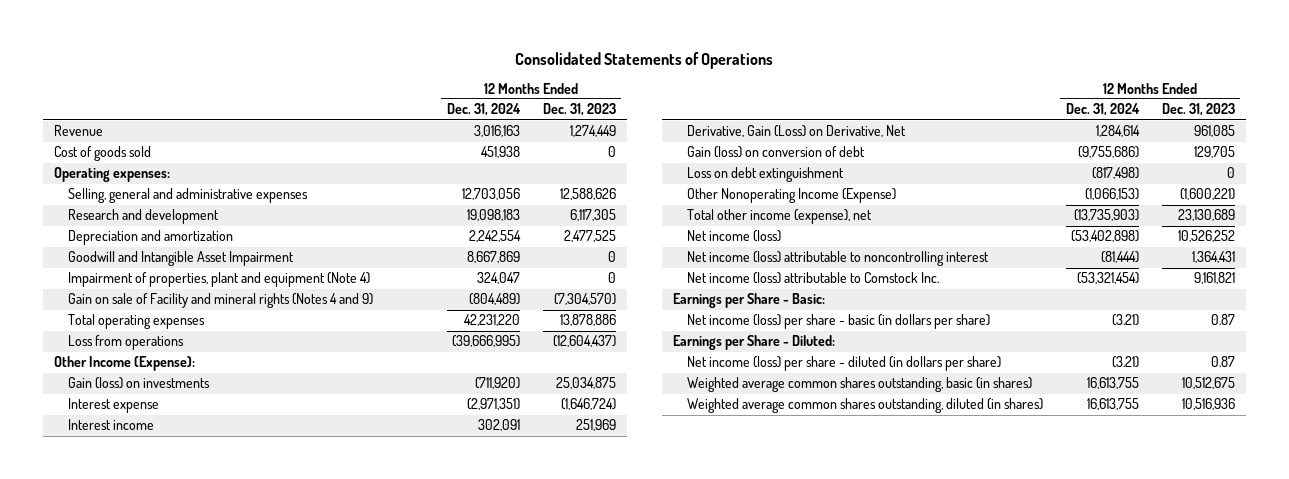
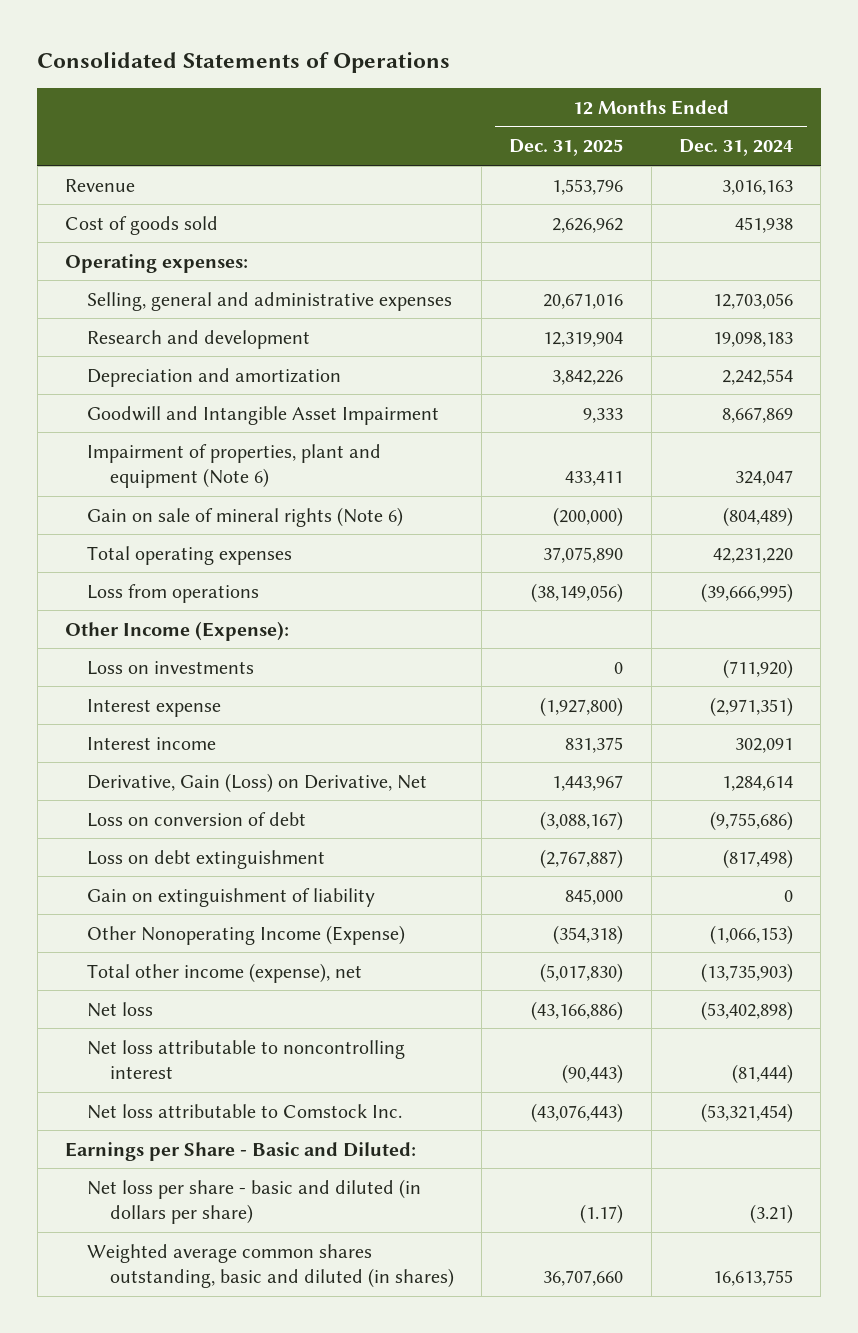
[542,103,616,117] Dec. 31, 2023 -> none
none -> [509,139,624,157] Dec. 31, 2025
[67,272,370,288] Impairment of properties, plant and equipment (Note 4) -> [87,443,382,489] Impairment of properties, plant and equipment (Note 6)
[67,293,373,309] Gain on sale of Facility and mineral rights (Notes 4 and 9) -> [87,506,404,527] Gain on sale of mineral rights (Note 6)
[67,377,210,390] Gain (loss) on investments -> [87,660,255,675] Loss on investments
[686,146,865,159] Gain (loss) on conversion of debt -> [87,811,307,827] Loss on conversion of debt
none -> [87,887,376,907] Gain on extinguishment of liability
[673,335,836,351] Earnings per Share - Diluted: -> none
[686,356,1001,372] Net income (loss) per share - diluted (in dollars per share) -> none
[686,398,1043,414] Weighted average common shares outstanding, diluted (in shares) -> none
[686,230,781,243] Net income (loss) -> [87,1001,154,1017] Net loss
[686,251,989,267] Net income (loss) attributable to noncontrolling interest -> [87,1039,406,1080] Net loss attributable to noncontrolling interest
[686,272,939,285] Net income (loss) attributable to Comstock Inc. -> [87,1103,403,1119] Net loss attributable to Comstock Inc.
[673,293,826,309] Earnings per Share - Basic: -> [65,1141,417,1161] Earnings per Share - Basic and Diluted:
[686,314,990,330] Net income (loss) per share - basic (in dollars per share) -> [87,1178,422,1225] Net loss per share - basic and diluted (in dollars per share)
[686,377,1032,393] Weighted average common shares outstanding, basic (in shares) -> [87,1243,454,1289] Weighted average common shares outstanding, basic and diluted (in shares)

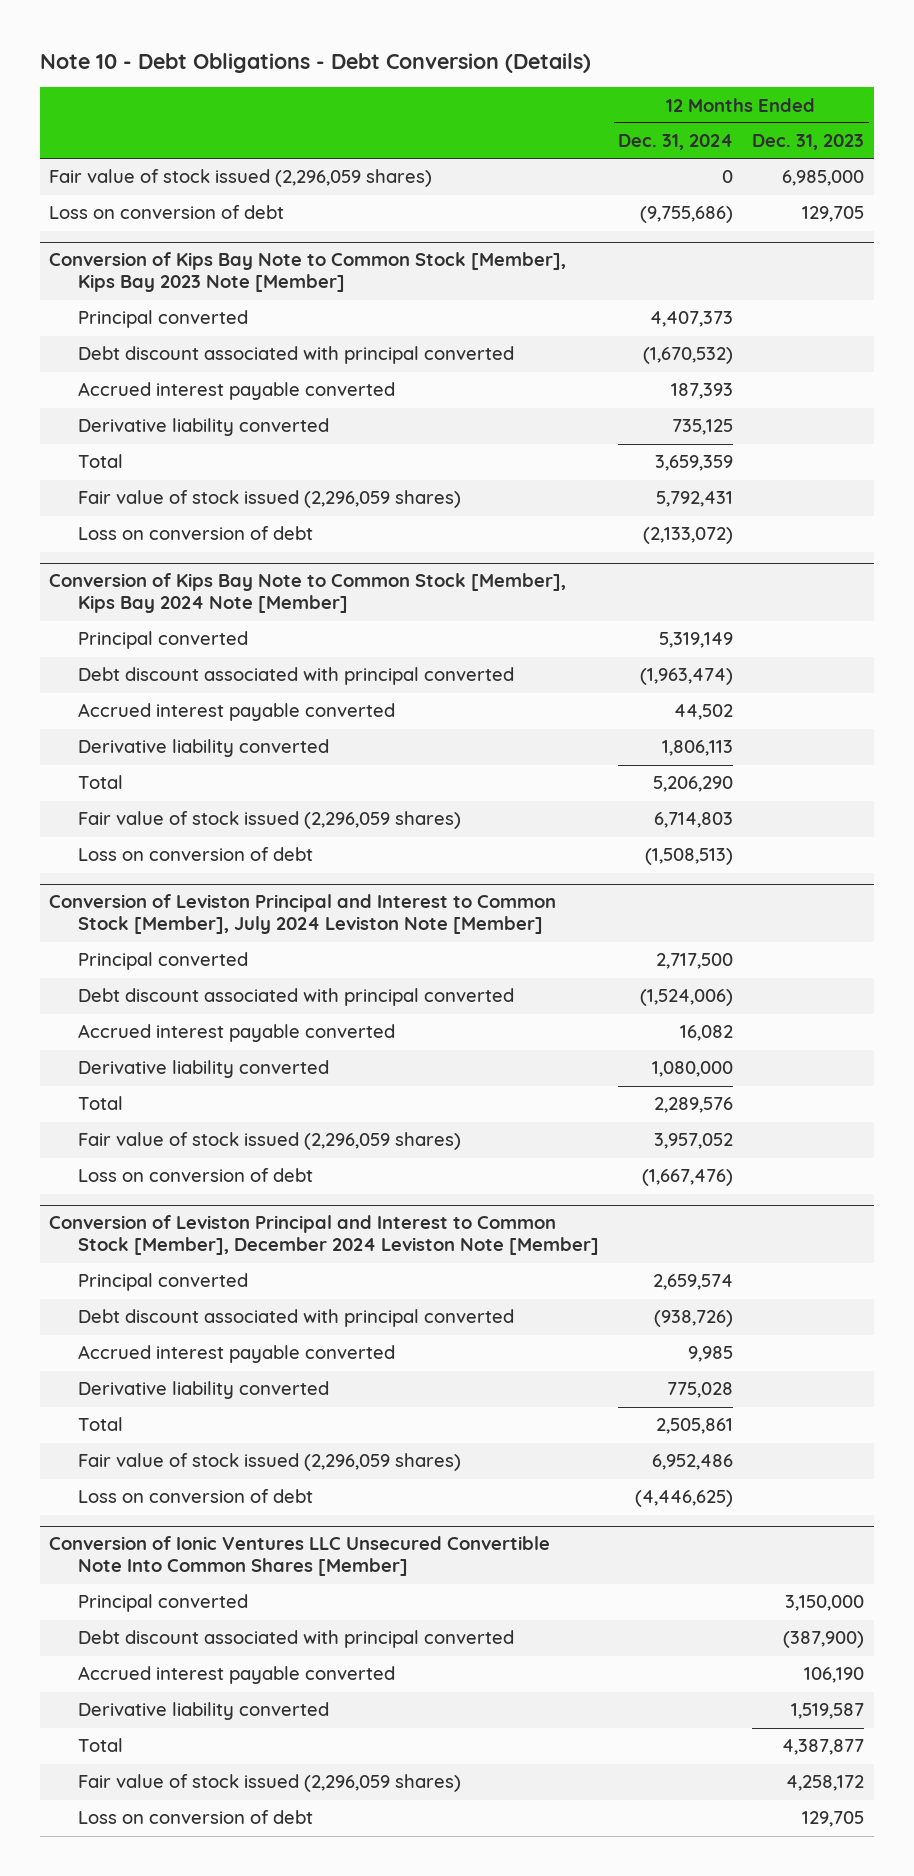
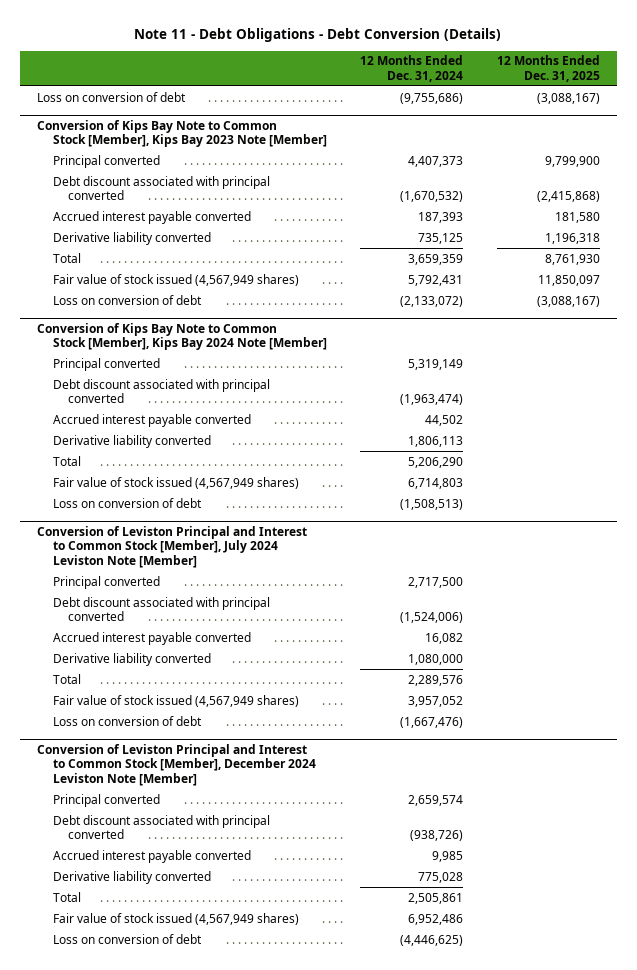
[39,52,591,73] Note 10 - Debt Obligations - Debt Conversion (Details) -> [134,27,502,42] Note 11 - Debt Obligations - Debt Conversion (Details)
[752,134,865,151] Dec. 31, 2023 -> none
none -> [496,55,600,82] 12 Months Ended Dec. 31, 2025
[49,169,433,188] Fair value of stock issued (2,296,059 shares) -> none
[78,490,462,509] Fair value of stock issued (2,296,059 shares) -> [52,273,299,286] Fair value of stock issued (4,567,949 shares)
[78,811,462,830] Fair value of stock issued (2,296,059 shares) -> [52,476,299,489] Fair value of stock issued (4,567,949 shares)
[78,1132,462,1151] Fair value of stock issued (2,296,059 shares) -> [52,694,299,707] Fair value of stock issued (4,567,949 shares)
[78,1453,462,1472] Fair value of stock issued (2,296,059 shares) -> [52,912,299,925] Fair value of stock issued (4,567,949 shares)
[49,1536,551,1577] Conversion of Ionic Ventures LLC Unsecured Convertible Note Into Common Shares [Member] -> none
[78,1594,249,1613] Principal converted -> none
[78,1630,515,1649] Debt discount associated with principal converted -> none
[78,1666,396,1685] Accrued interest payable converted -> none
[78,1702,330,1721] Derivative liability converted -> none
[78,1738,124,1753] Total -> none
[78,1774,462,1793] Fair value of stock issued (2,296,059 shares) -> none
[78,1810,314,1825] Loss on conversion of debt -> none

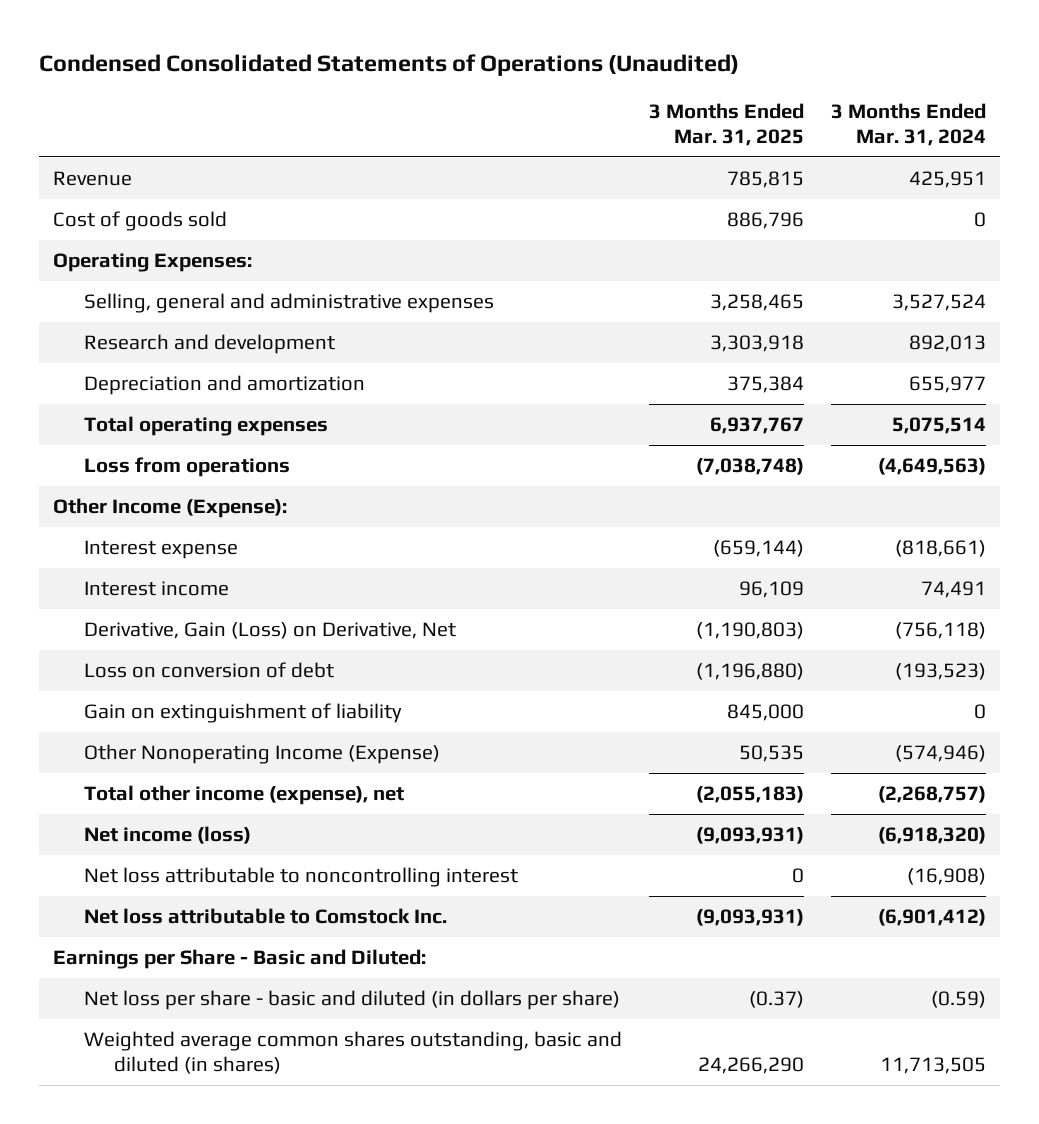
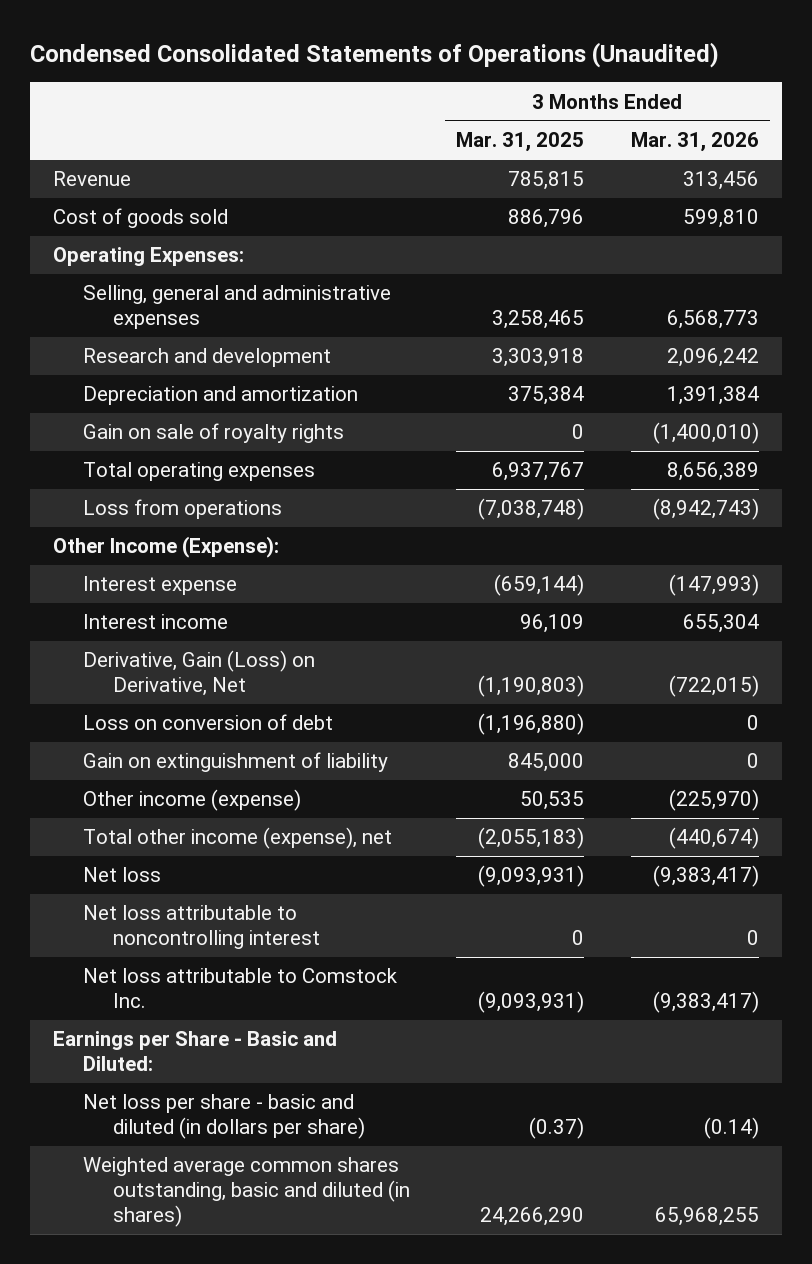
[831,103,987,146] 3 Months Ended Mar. 31, 2024 -> none
none -> [630,132,759,153] Mar. 31, 2026
none -> [83,423,345,444] Gain on sale of royalty rights
[83,744,440,765] Other Nonoperating Income (Expense) -> [83,789,302,812] Other income (expense)
[83,826,251,845] Net income (loss) -> [83,867,162,883] Net loss

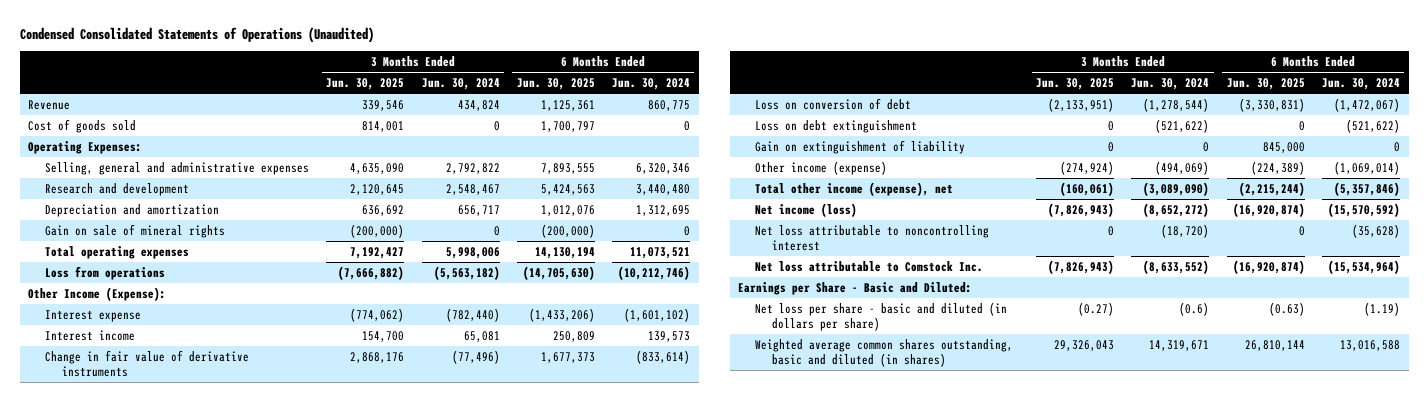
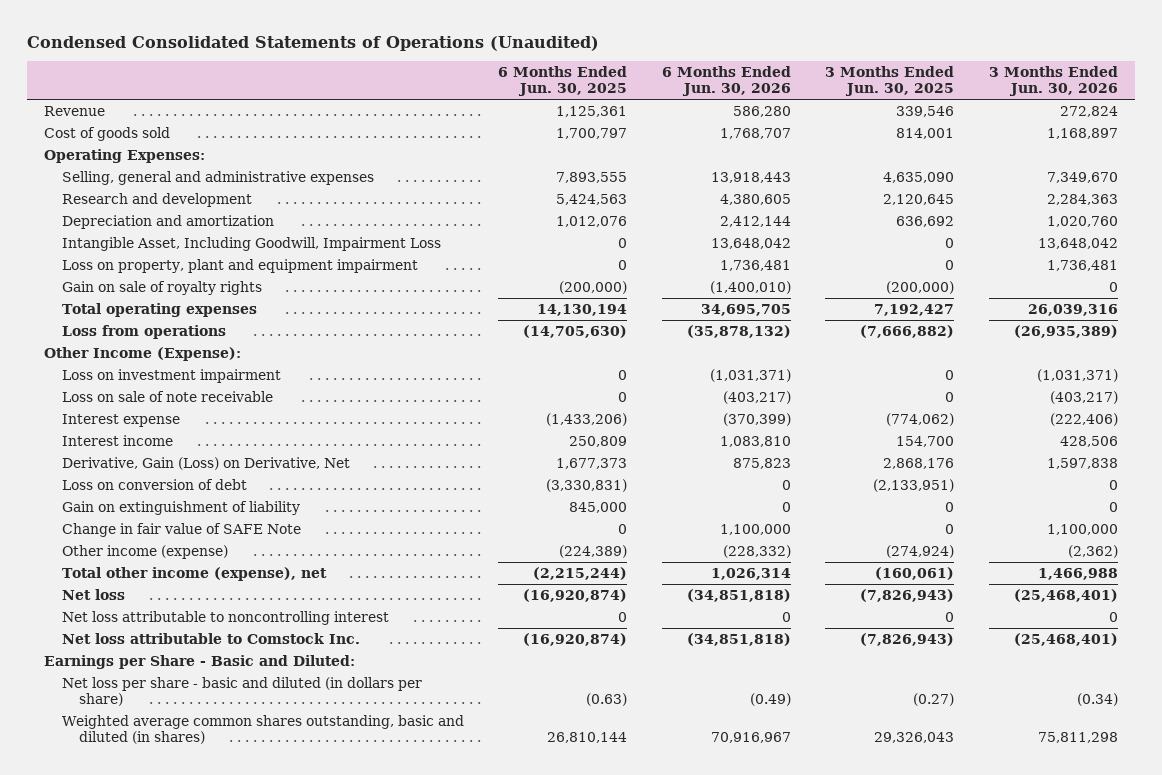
[421,77,500,90] Jun. 30, 2024 -> none
[612,77,691,90] Jun. 30, 2024 -> none
none -> [661,65,791,97] 6 Months Ended Jun. 30, 2026
none -> [989,65,1119,97] 3 Months Ended Jun. 30, 2026
none -> [61,236,441,251] Intangible Asset, Including Goodwill, Impairment Loss
none -> [61,258,418,273] Loss on property, plant and equipment impairment
[45,223,226,238] Gain on sale of mineral rights -> [61,280,262,295] Gain on sale of royalty rights
none -> [61,368,281,383] Loss on investment impairment
none -> [61,390,273,402] Loss on sale of note receivable
[45,349,250,377] Change in fair value of derivative instruments -> [61,456,350,470] Derivative, Gain (Loss) on Derivative, Net
[754,119,917,133] Loss on debt extinguishment -> none
none -> [61,522,301,537] Change in fair value of SAFE Note
[754,202,857,217] Net income (loss) -> [61,588,125,600] Net loss

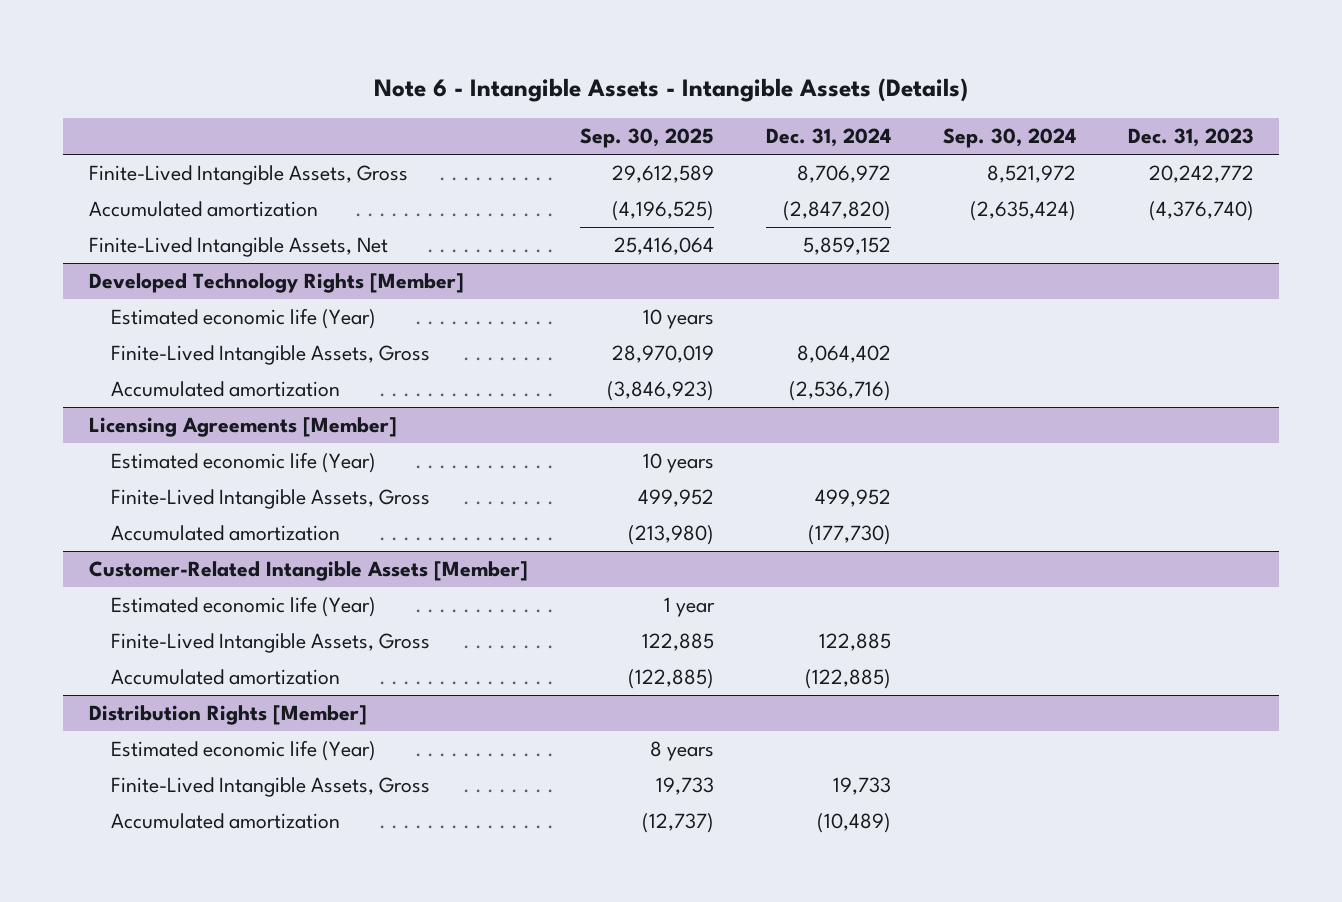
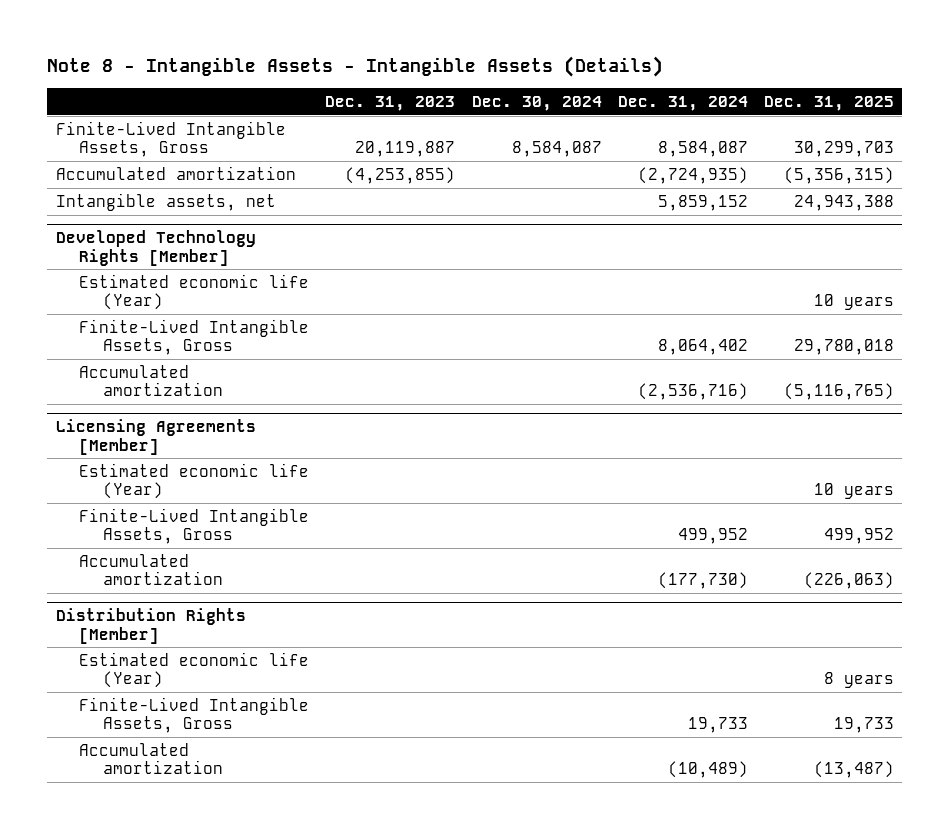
[374,78,969,103] Note 6 - Intangible Assets - Intangible Assets (Details) -> [47,56,664,78] Note 8 - Intangible Assets - Intangible Assets (Details)
[579,128,714,149] Sep. 30, 2025 -> none
[942,128,1076,149] Sep. 30, 2024 -> none
none -> [471,95,602,111] Dec. 30, 2024
none -> [763,95,894,111] Dec. 31, 2025
[796,165,891,184] 8,706,972 -> [657,141,748,158] 8,584,087
[1148,165,1254,184] 20,242,772 -> [355,141,456,158] 20,119,887
[782,201,891,222] (2,847,820) -> [637,166,748,184] (2,724,935)
[1148,201,1254,222] (4,376,740) -> [345,166,456,184] (4,253,855)
[88,237,388,258] Finite-Lived Intangible Assets, Net -> [55,192,276,211] Intangible assets, net
[88,561,528,582] Customer-Related Intangible Assets [Member] -> none
[111,596,377,618] Estimated economic life (Year) -> none
[111,633,431,654] Finite-Lived Intangible Assets, Gross -> none
[111,669,341,686] Accumulated amortization -> none

